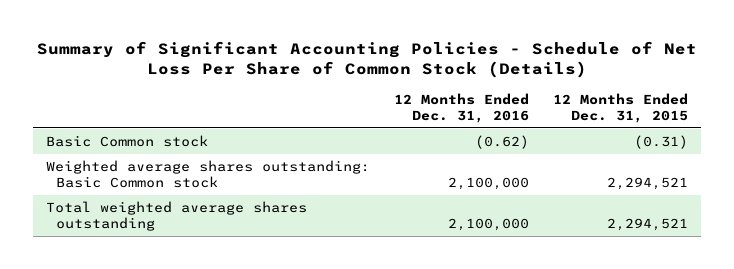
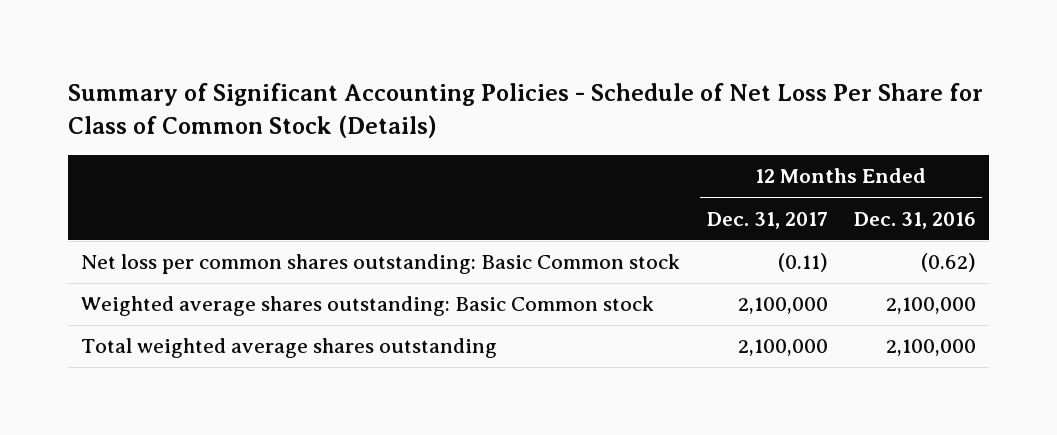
[37,40,698,78] Summary of Significant Accounting Policies - Schedule of Net Loss Per Share of Common Stock (Details) -> [68,83,984,138] Summary of Significant Accounting Policies - Schedule of Net Loss Per Share for Class of Common Stock (Details)
[553,92,689,123] 12 Months Ended Dec. 31, 2015 -> none
none -> [706,211,828,229] Dec. 31, 2017
[45,135,208,148] Basic Common stock -> [81,254,681,275] Net loss per common shares outstanding: Basic Common stock

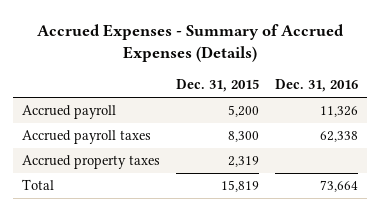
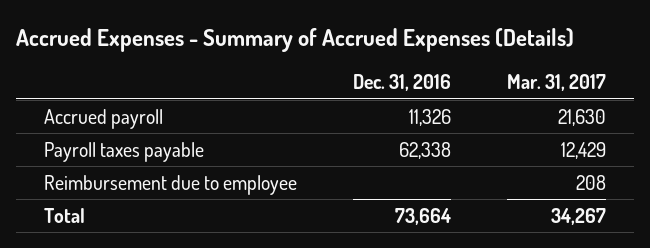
[176,79,260,93] Dec. 31, 2015 -> none
none -> [507,74,607,92] Mar. 31, 2017
[21,154,160,169] Accrued property taxes -> none
[21,129,151,144] Accrued payroll taxes -> [43,141,204,162] Payroll taxes payable
none -> [43,174,297,195] Reimbursement due to employee

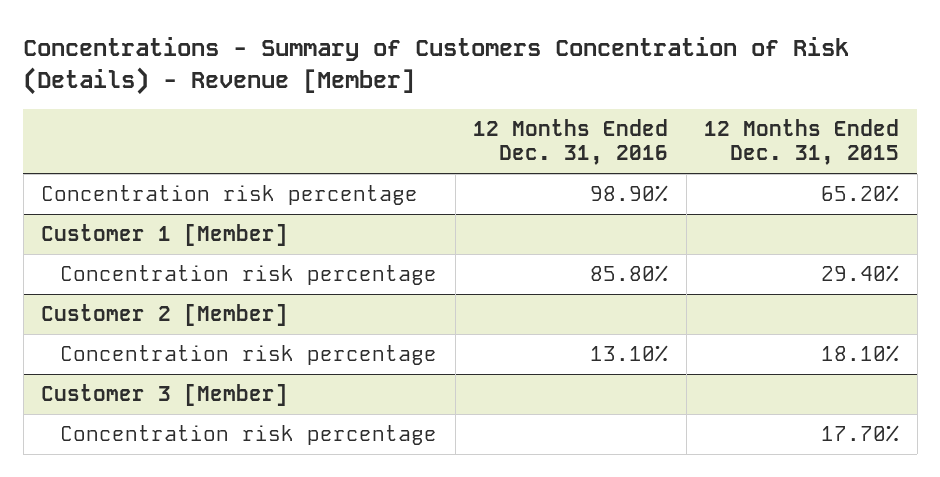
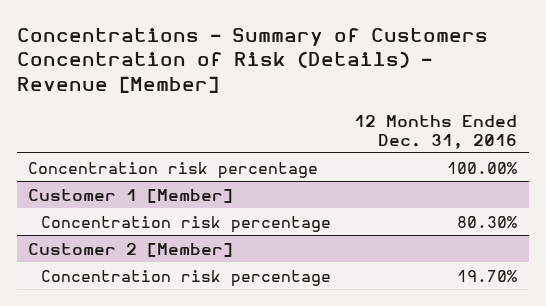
[704,119,900,166] 12 Months Ended Dec. 31, 2015 -> none
[590,185,669,203] 98.90% -> [447,161,518,174] 100.00%
[590,265,669,283] 85.80% -> [457,215,518,228] 80.30%
[41,384,289,407] Customer 3 [Member] -> none
[60,425,438,446] Concentration risk percentage -> none
[590,345,669,363] 13.10% -> [457,269,518,282] 19.70%

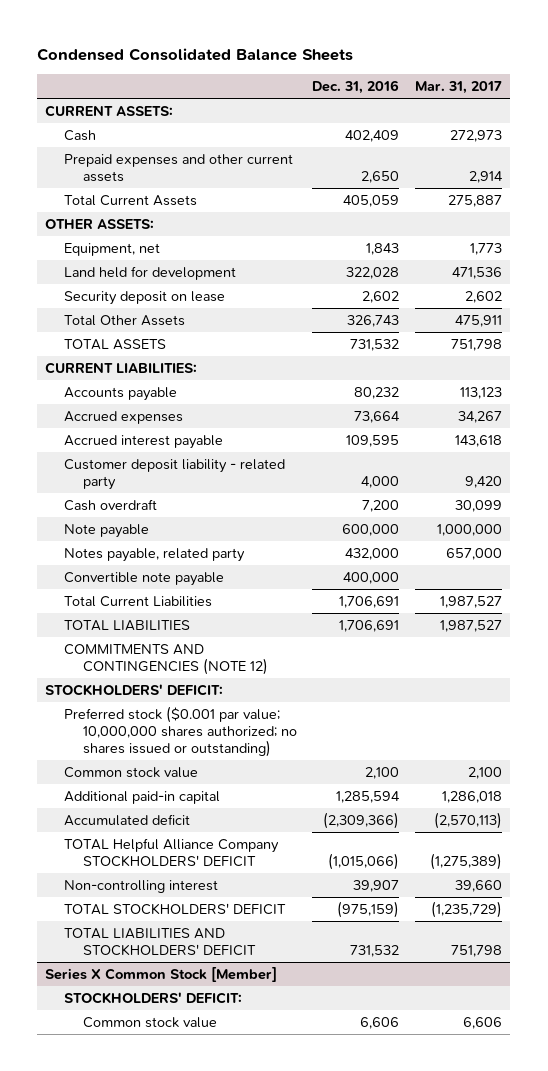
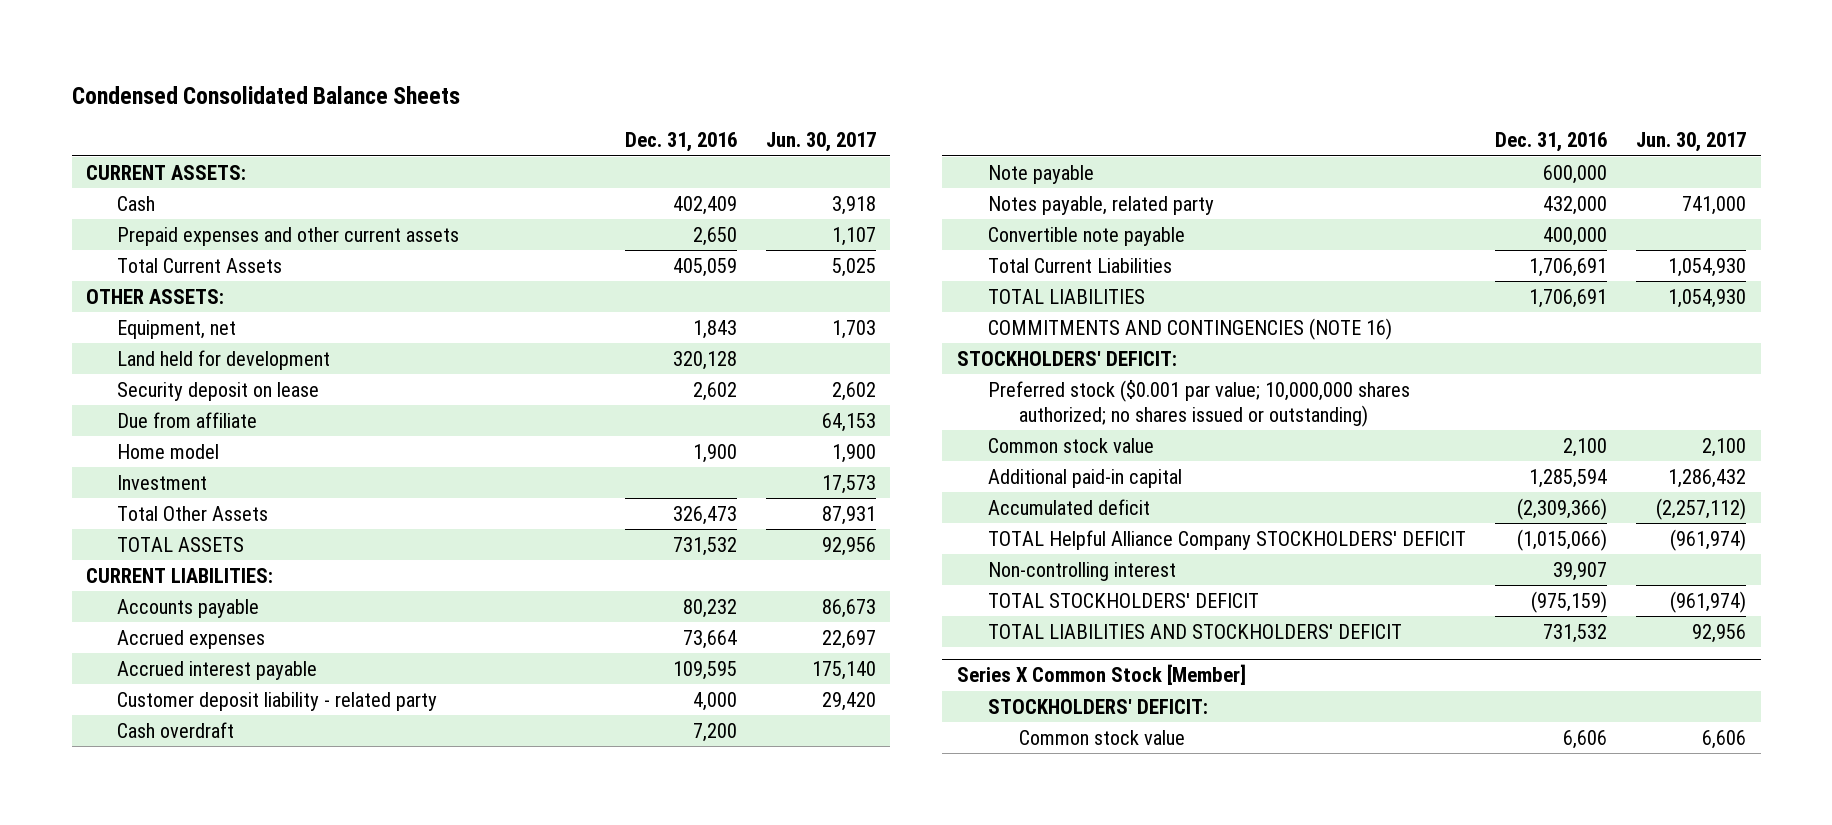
[415,81,503,95] Mar. 31, 2017 -> none
none -> [765,132,876,153] Jun. 30, 2017
[346,266,400,279] 322,028 -> [672,351,737,371] 320,128
none -> [117,412,258,429] Due from affiliate
none -> [117,444,220,460] Home model
none -> [117,475,208,491] Investment
[347,314,400,327] 326,743 -> [672,506,737,526] 326,473
[63,643,268,675] COMMITMENTS AND CONTINGENCIES (NOTE 12) -> [987,318,1392,341] COMMITMENTS AND CONTINGENCIES (NOTE 16)

